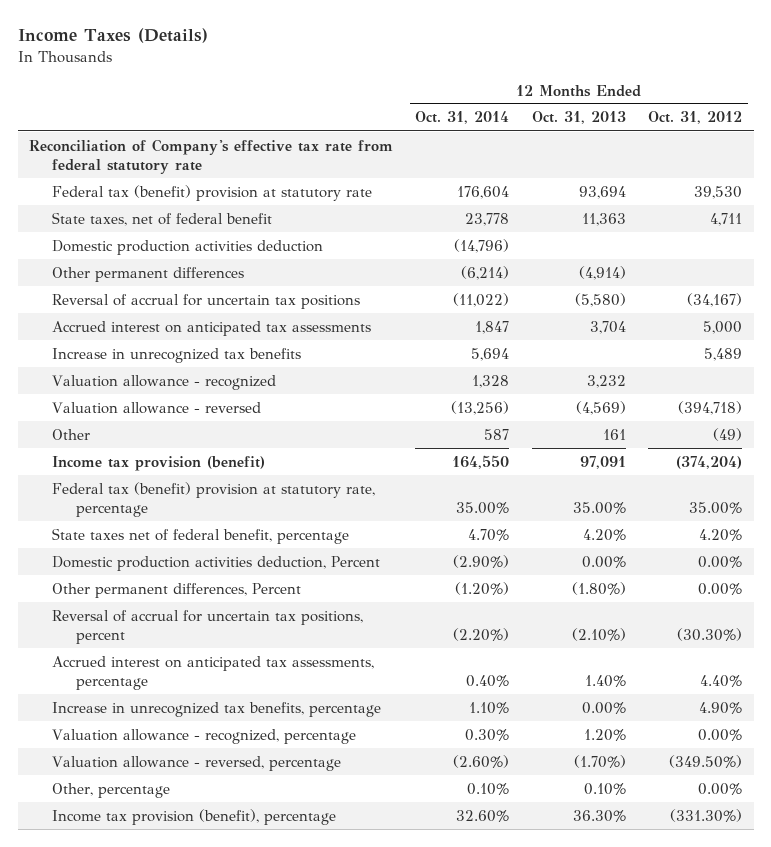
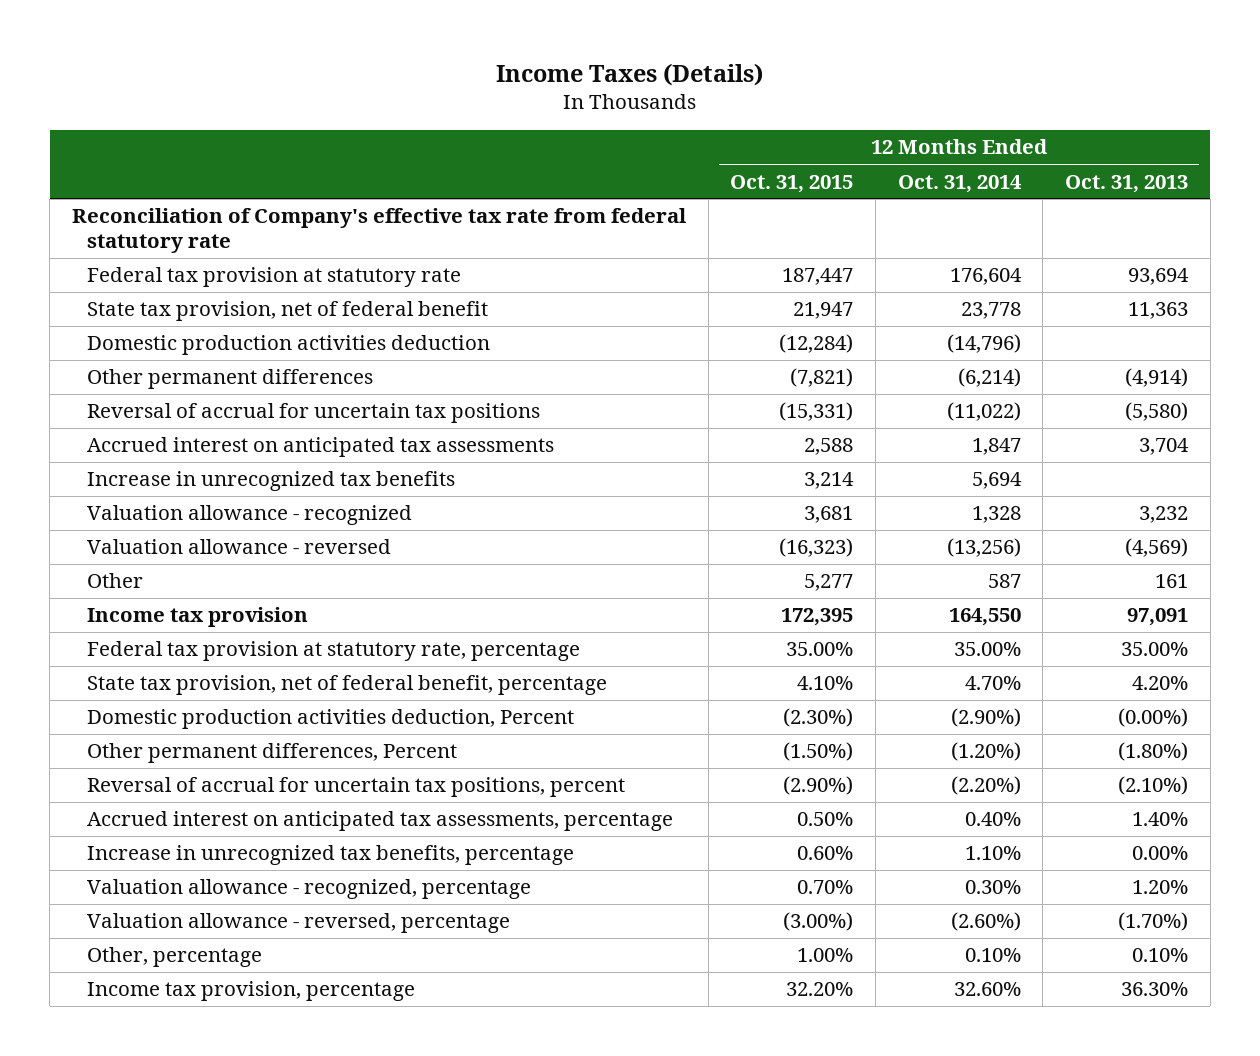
[648,111,743,125] Oct. 31, 2012 -> none
none -> [730,174,854,193] Oct. 31, 2015
[52,184,373,201] Federal tax (benefit) provision at statutory rate -> [87,267,462,288] Federal tax provision at statutory rate
[52,211,273,226] State taxes, net of federal benefit -> [87,301,489,322] State tax provision, net of federal benefit
[52,455,266,471] Income tax provision (benefit) -> [87,607,309,628] Income tax provision
[52,481,376,517] Federal tax (benefit) provision at statutory rate, percentage -> [87,641,581,662] Federal tax provision at statutory rate, percentage
[52,527,350,544] State taxes net of federal benefit, percentage -> [87,675,608,696] State tax provision, net of federal benefit, percentage
[581,555,626,568] 0.00% -> [1117,708,1188,728] (0.00%)
[52,808,337,825] Income tax provision (benefit), percentage -> [87,981,416,1002] Income tax provision, percentage

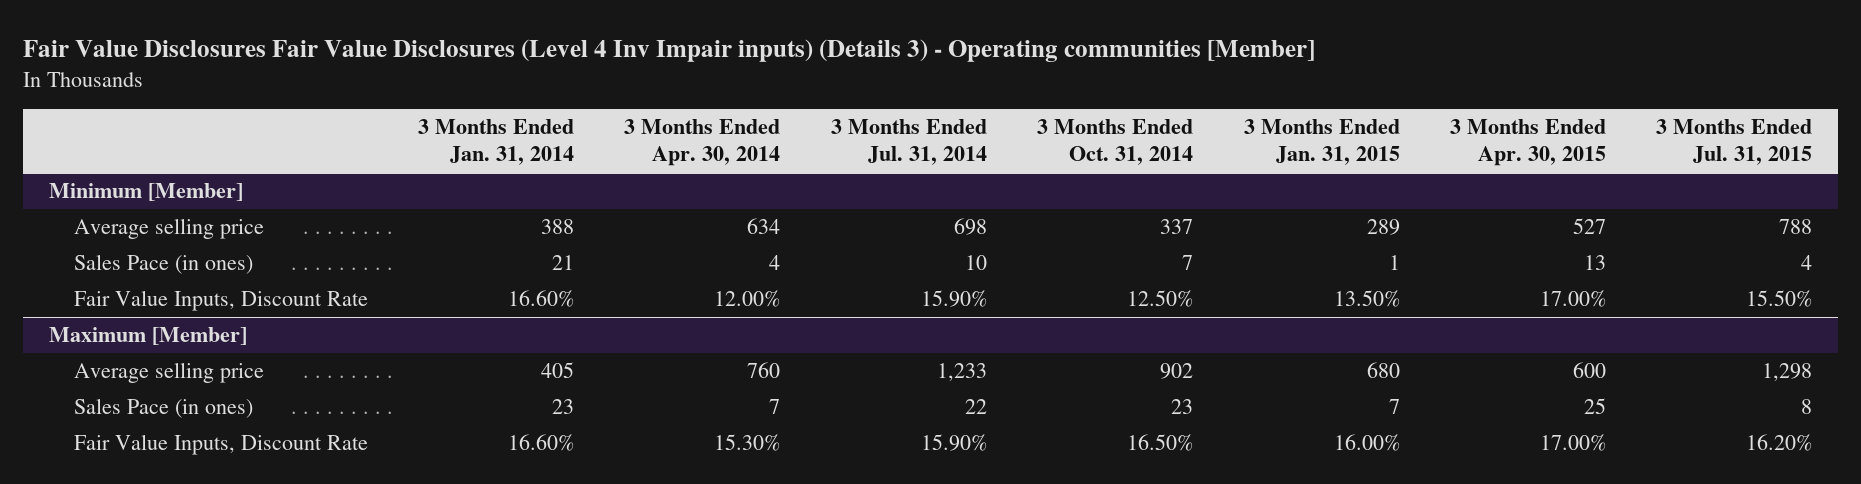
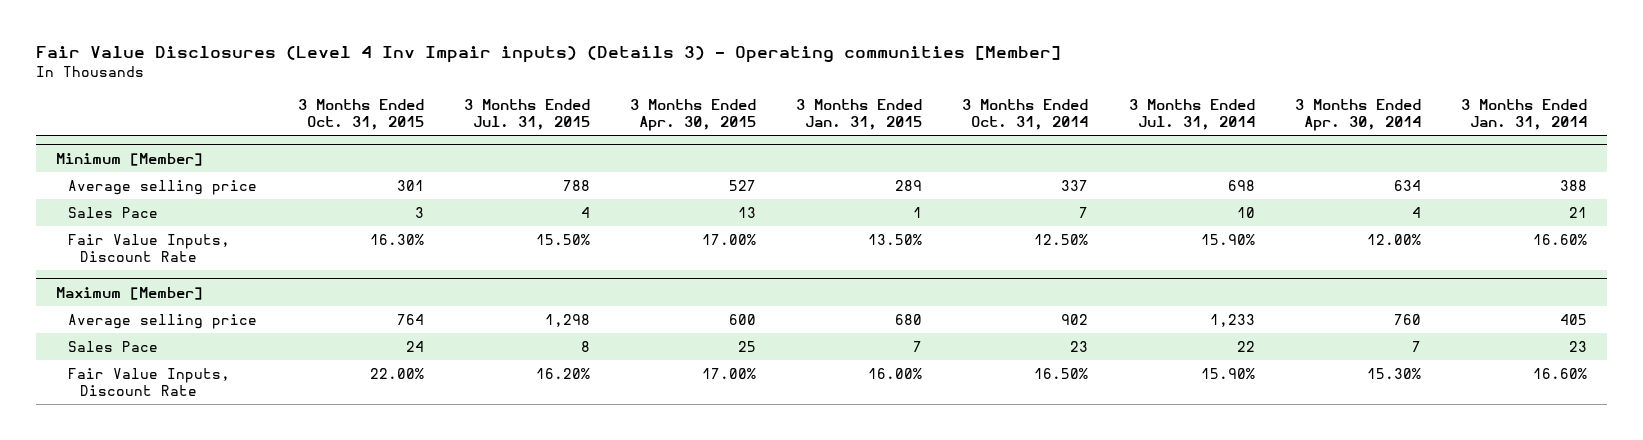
[23,39,1316,63] Fair Value Disclosures Fair Value Disclosures (Level 4 Inv Impair inputs) (Details 3) - Operating communities [Member] -> [36,46,1062,64] Fair Value Disclosures (Level 4 Inv Impair inputs) (Details 3) - Operating communities [Member]
none -> [297,99,424,131] 3 Months Ended Oct. 31, 2015
[73,254,253,275] Sales Pace (in ones) -> [68,207,159,219] Sales Pace
[73,398,253,419] Sales Pace (in ones) -> [68,341,159,353] Sales Pace

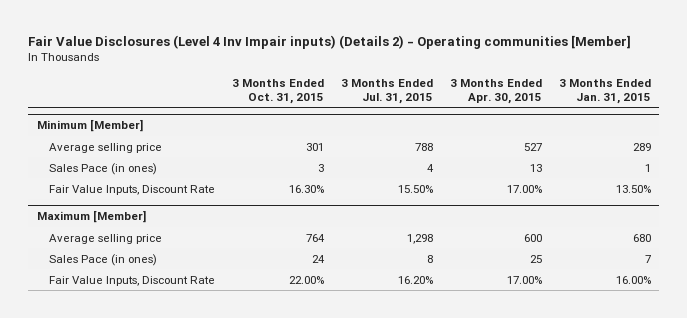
[36,46,1062,64] Fair Value Disclosures (Level 4 Inv Impair inputs) (Details 3) - Operating communities [Member] -> [28,34,632,49] Fair Value Disclosures (Level 4 Inv Impair inputs) (Details 2) - Operating communities [Member]
[962,99,1089,131] 3 Months Ended Oct. 31, 2014 -> none
[1128,99,1255,131] 3 Months Ended Jul. 31, 2014 -> none
[1294,99,1421,132] 3 Months Ended Apr. 30, 2014 -> none
[1460,99,1587,131] 3 Months Ended Jan. 31, 2014 -> none
[68,207,159,219] Sales Pace -> [48,162,157,175] Sales Pace (in ones)
[68,341,159,353] Sales Pace -> [48,253,157,266] Sales Pace (in ones)

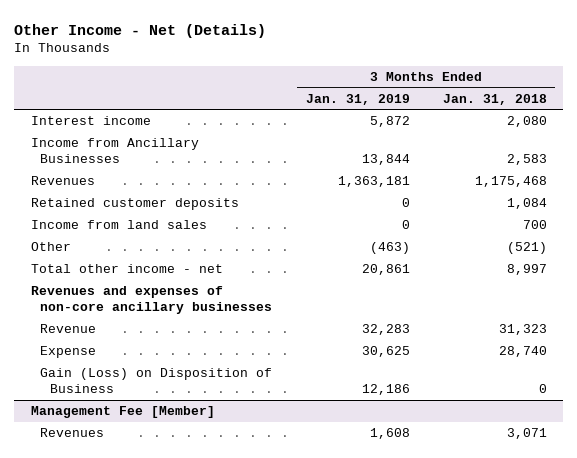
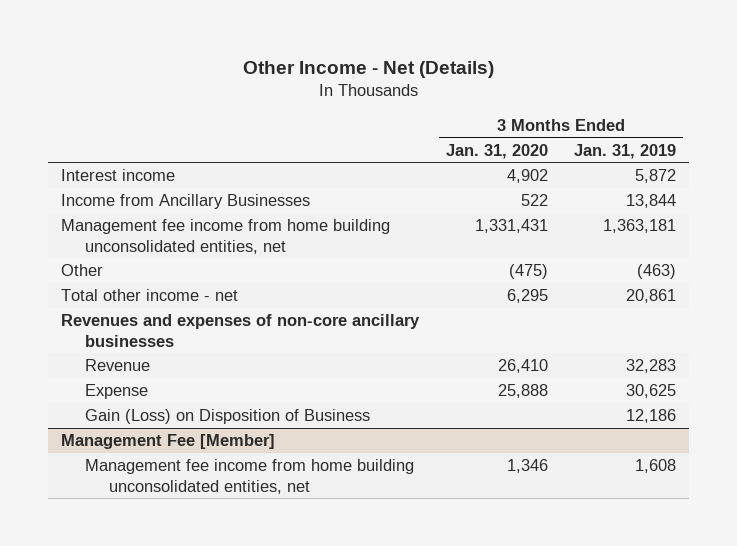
[442,93,547,105] Jan. 31, 2018 -> none
none -> [445,143,548,159] Jan. 31, 2020
[30,198,239,211] Retained customer deposits -> none
[30,220,207,230] Income from land sales -> none
[30,176,95,186] Revenues -> [61,219,391,254] Management fee income from home building unconsolidated entities, net
[40,428,105,438] Revenues -> [84,459,414,494] Management fee income from home building unconsolidated entities, net

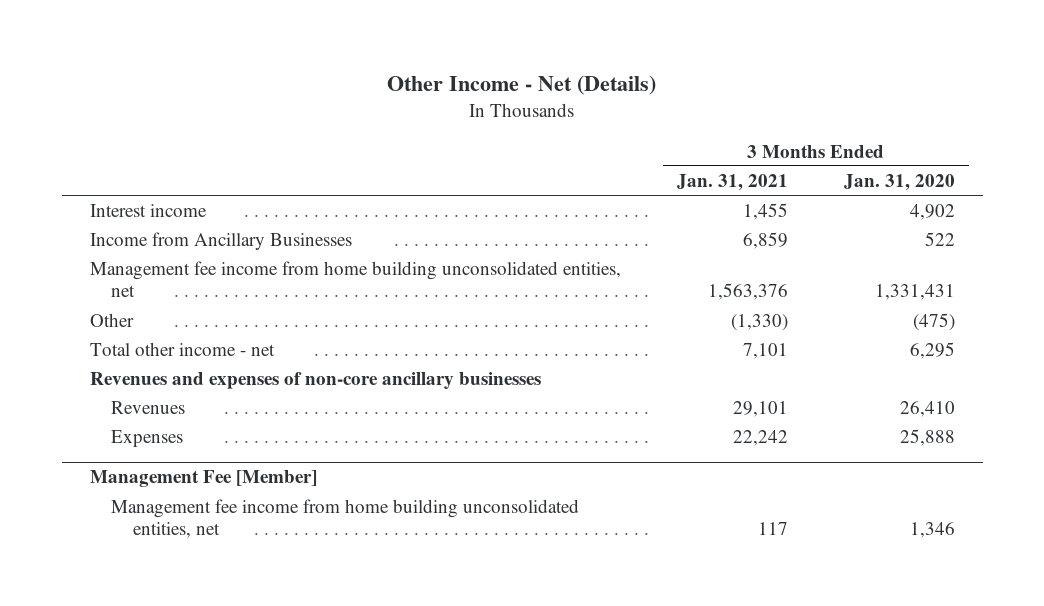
[574,143,677,159] Jan. 31, 2019 -> none
none -> [676,173,788,191] Jan. 31, 2021
[84,409,370,425] Gain (Loss) on Disposition of Business -> none
[84,359,150,372] Revenue -> [111,401,186,415] Revenues
[84,384,148,400] Expense -> [111,430,184,448] Expenses

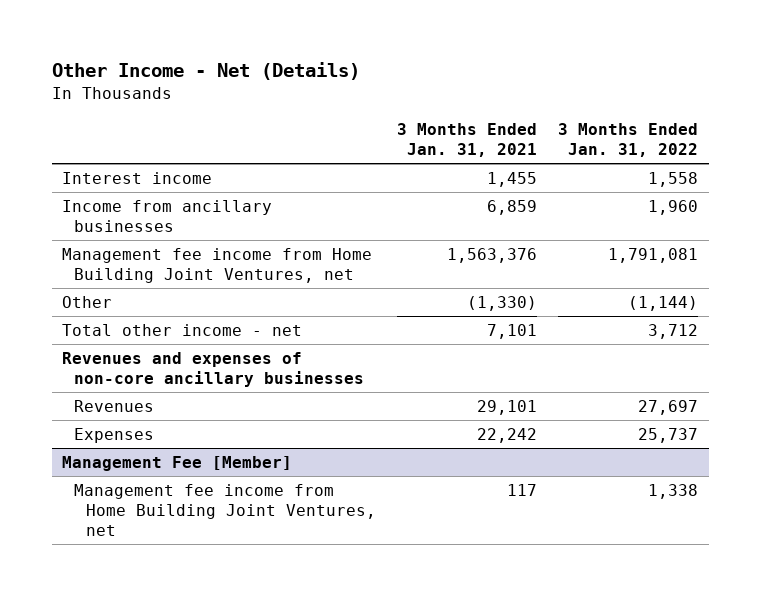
[843,173,955,191] Jan. 31, 2020 -> none
none -> [558,123,699,158] 3 Months Ended Jan. 31, 2022
[89,232,352,251] Income from Ancillary Businesses -> [62,200,273,232] Income from ancillary businesses
[89,261,621,298] Management fee income from home building unconsolidated entities, net -> [62,248,373,283] Management fee income from Home Building Joint Ventures, net
[111,499,580,539] Management fee income from home building unconsolidated entities, net -> [74,484,376,536] Management fee income from Home Building Joint Ventures, net

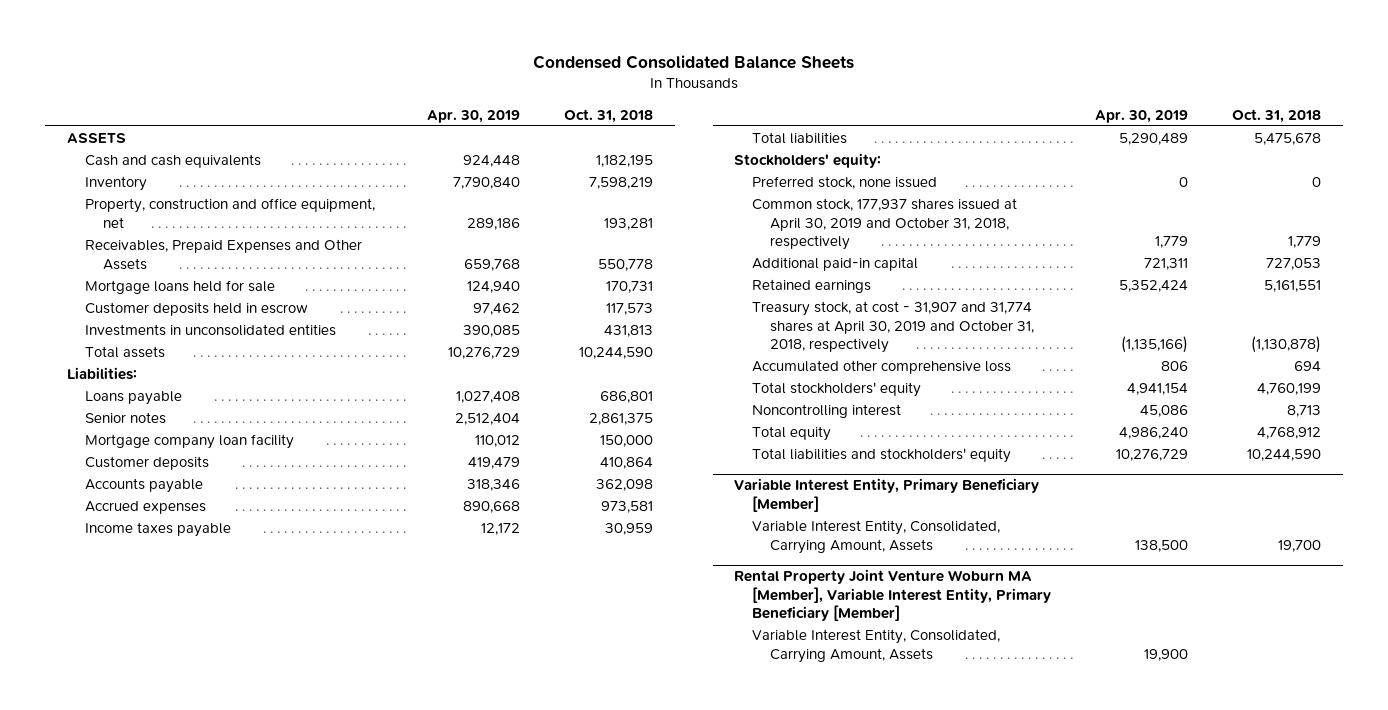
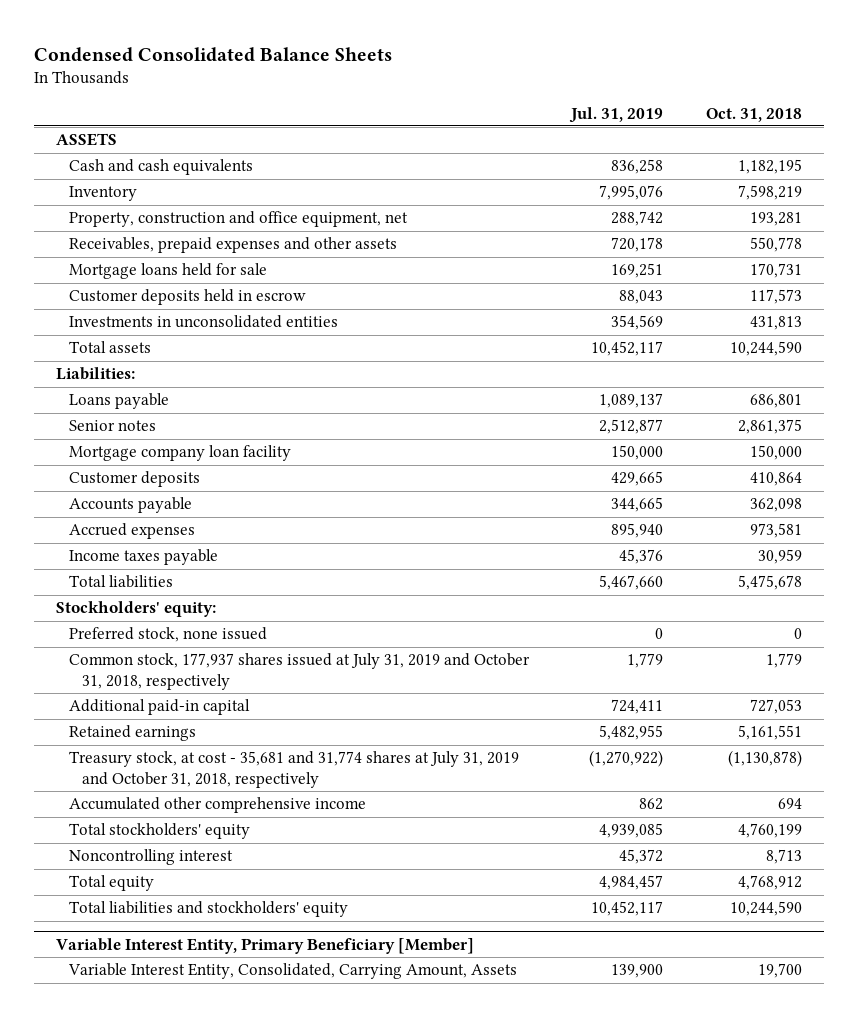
[427,109,521,123] Apr. 30, 2019 -> none
none -> [569,106,664,123] Jul. 31, 2019
[84,239,362,270] Receivables, Prepaid Expenses and Other Assets -> [68,237,397,254] Receivables, prepaid expenses and other assets
[752,198,1018,251] Common stock, 177,937 shares issued at April 30, 2019 and October 31, 2018, respectively -> [68,653,530,690] Common stock, 177,937 shares issued at July 31, 2019 and October 31, 2018, respectively
[752,301,1035,354] Treasury stock, at cost - 31,907 and 31,774 shares at April 30, 2019 and October 31, 2018, respectively -> [68,751,519,788] Treasury stock, at cost - 35,681 and 31,774 shares at July 31, 2019 and October 31, 2018, respectively
[752,360,1012,375] Accumulated other comprehensive loss -> [68,797,366,814] Accumulated other comprehensive income
[734,569,1052,622] Rental Property Joint Venture Woburn MA [Member], Variable Interest Entity, Primary Beneficiary [Member] -> none
[752,629,1001,663] Variable Interest Entity, Consolidated, Carrying Amount, Assets -> none

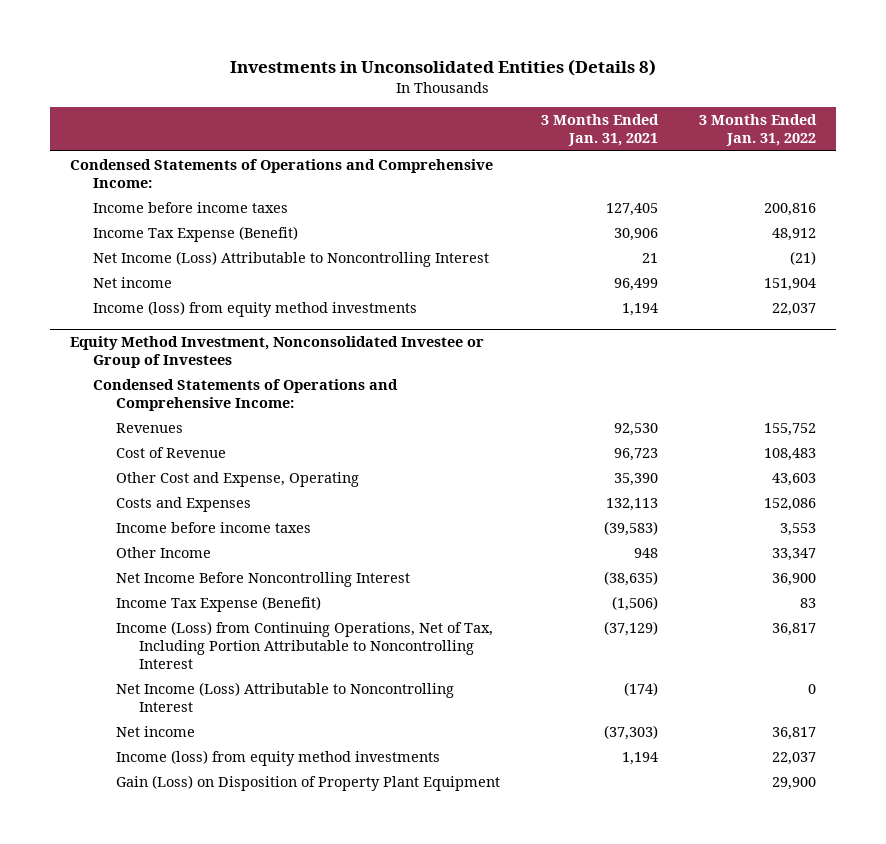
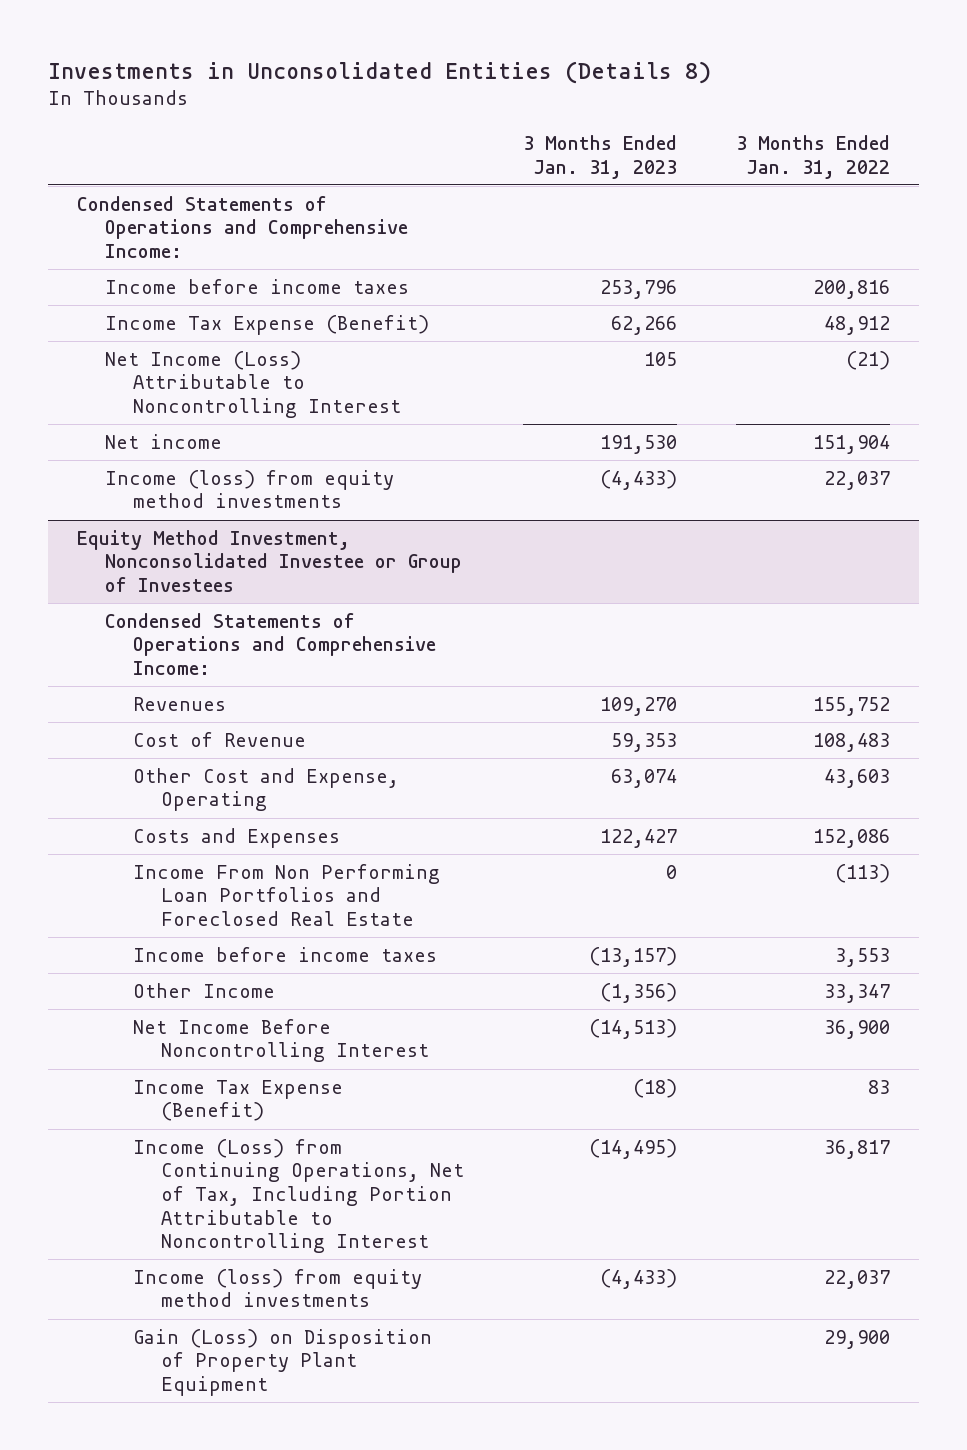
[541,114,660,147] 3 Months Ended Jan. 31, 2021 -> none
none -> [522,134,677,179] 3 Months Ended Jan. 31, 2023
none -> [132,863,440,927] Income From Non Performing Loan Portfolios and Foreclosed Real Estate
[116,681,455,712] Net Income (Loss) Attributable to Noncontrolling Interest -> none
[116,725,196,737] Net income -> none

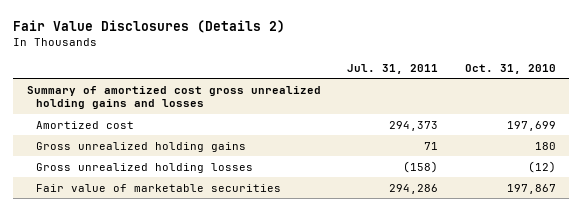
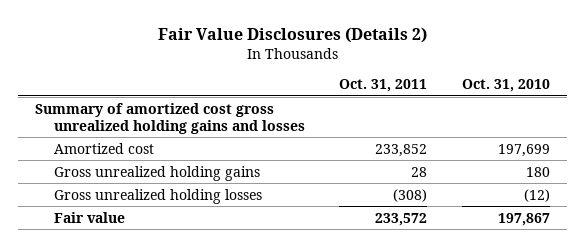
[347,63,439,74] Jul. 31, 2011 -> none
none -> [339,79,428,93] Oct. 31, 2011
[36,183,282,192] Fair value of marketable securities -> [53,211,125,223] Fair value

